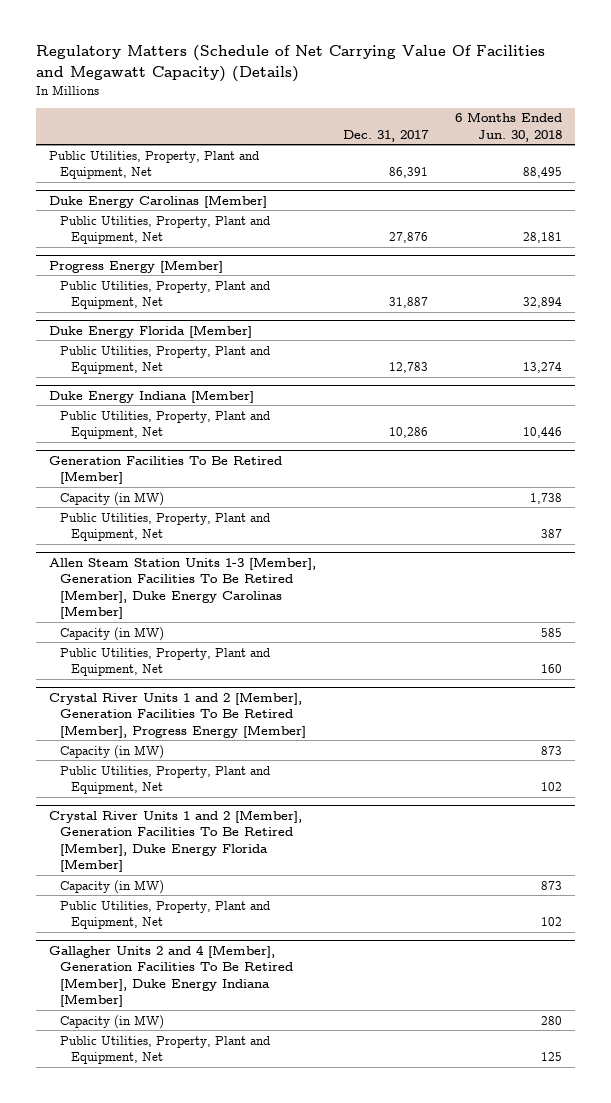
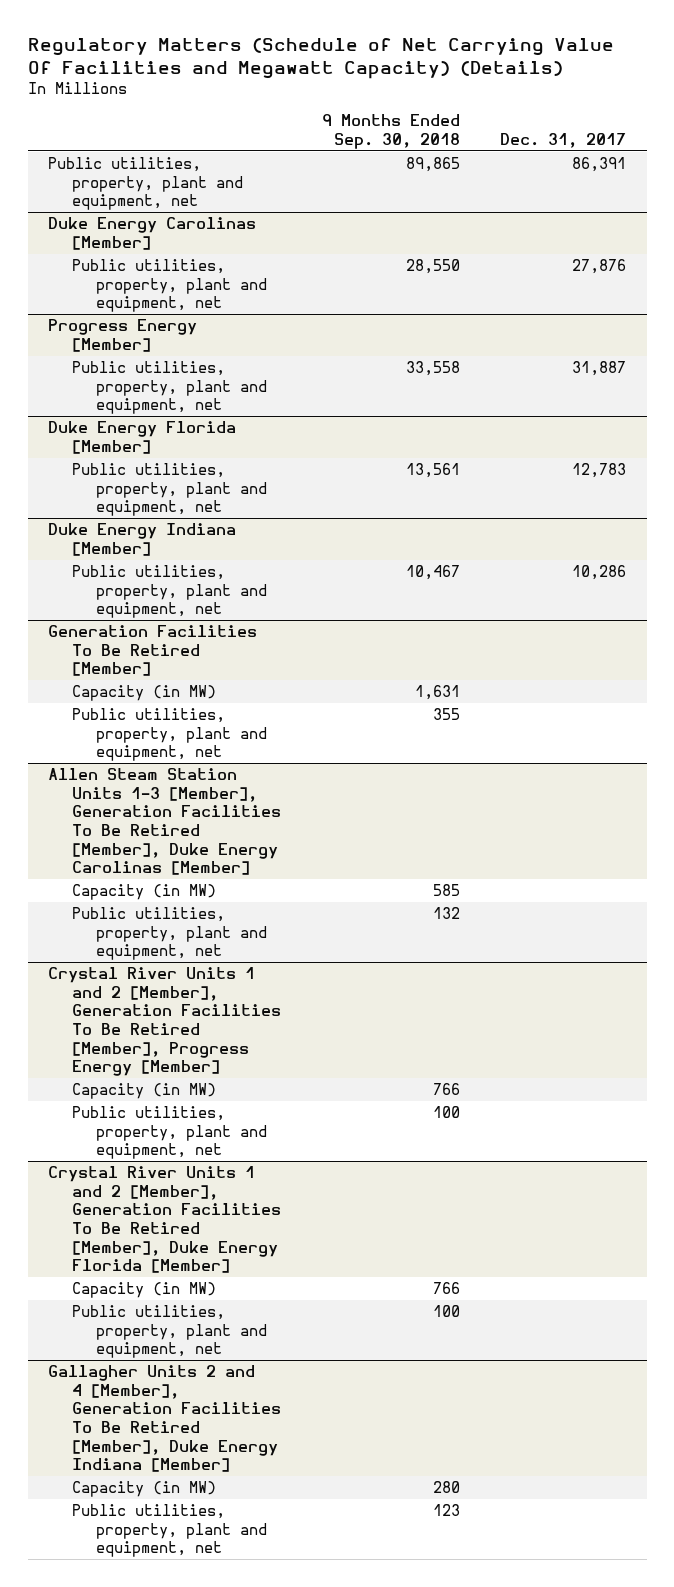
[454,112,562,142] 6 Months Ended Jun. 30, 2018 -> none
none -> [321,114,460,149] 9 Months Ended Sep. 30, 2018
[49,150,260,180] Public Utilities, Property, Plant and Equipment, Net -> [47,157,243,211] Public utilities, property, plant and equipment, net
[60,215,271,245] Public Utilities, Property, Plant and Equipment, Net -> [71,259,267,313] Public utilities, property, plant and equipment, net
[60,280,271,310] Public Utilities, Property, Plant and Equipment, Net -> [71,361,267,415] Public utilities, property, plant and equipment, net
[60,345,271,375] Public Utilities, Property, Plant and Equipment, Net -> [71,463,267,517] Public utilities, property, plant and equipment, net
[60,410,271,440] Public Utilities, Property, Plant and Equipment, Net -> [71,565,267,619] Public utilities, property, plant and equipment, net
[60,512,271,542] Public Utilities, Property, Plant and Equipment, Net -> [71,708,267,762] Public utilities, property, plant and equipment, net
[60,647,271,677] Public Utilities, Property, Plant and Equipment, Net -> [71,907,267,961] Public utilities, property, plant and equipment, net
[60,765,271,795] Public Utilities, Property, Plant and Equipment, Net -> [71,1106,267,1160] Public utilities, property, plant and equipment, net
[60,900,271,930] Public Utilities, Property, Plant and Equipment, Net -> [71,1305,267,1359] Public utilities, property, plant and equipment, net
[60,1035,271,1065] Public Utilities, Property, Plant and Equipment, Net -> [71,1504,267,1558] Public utilities, property, plant and equipment, net

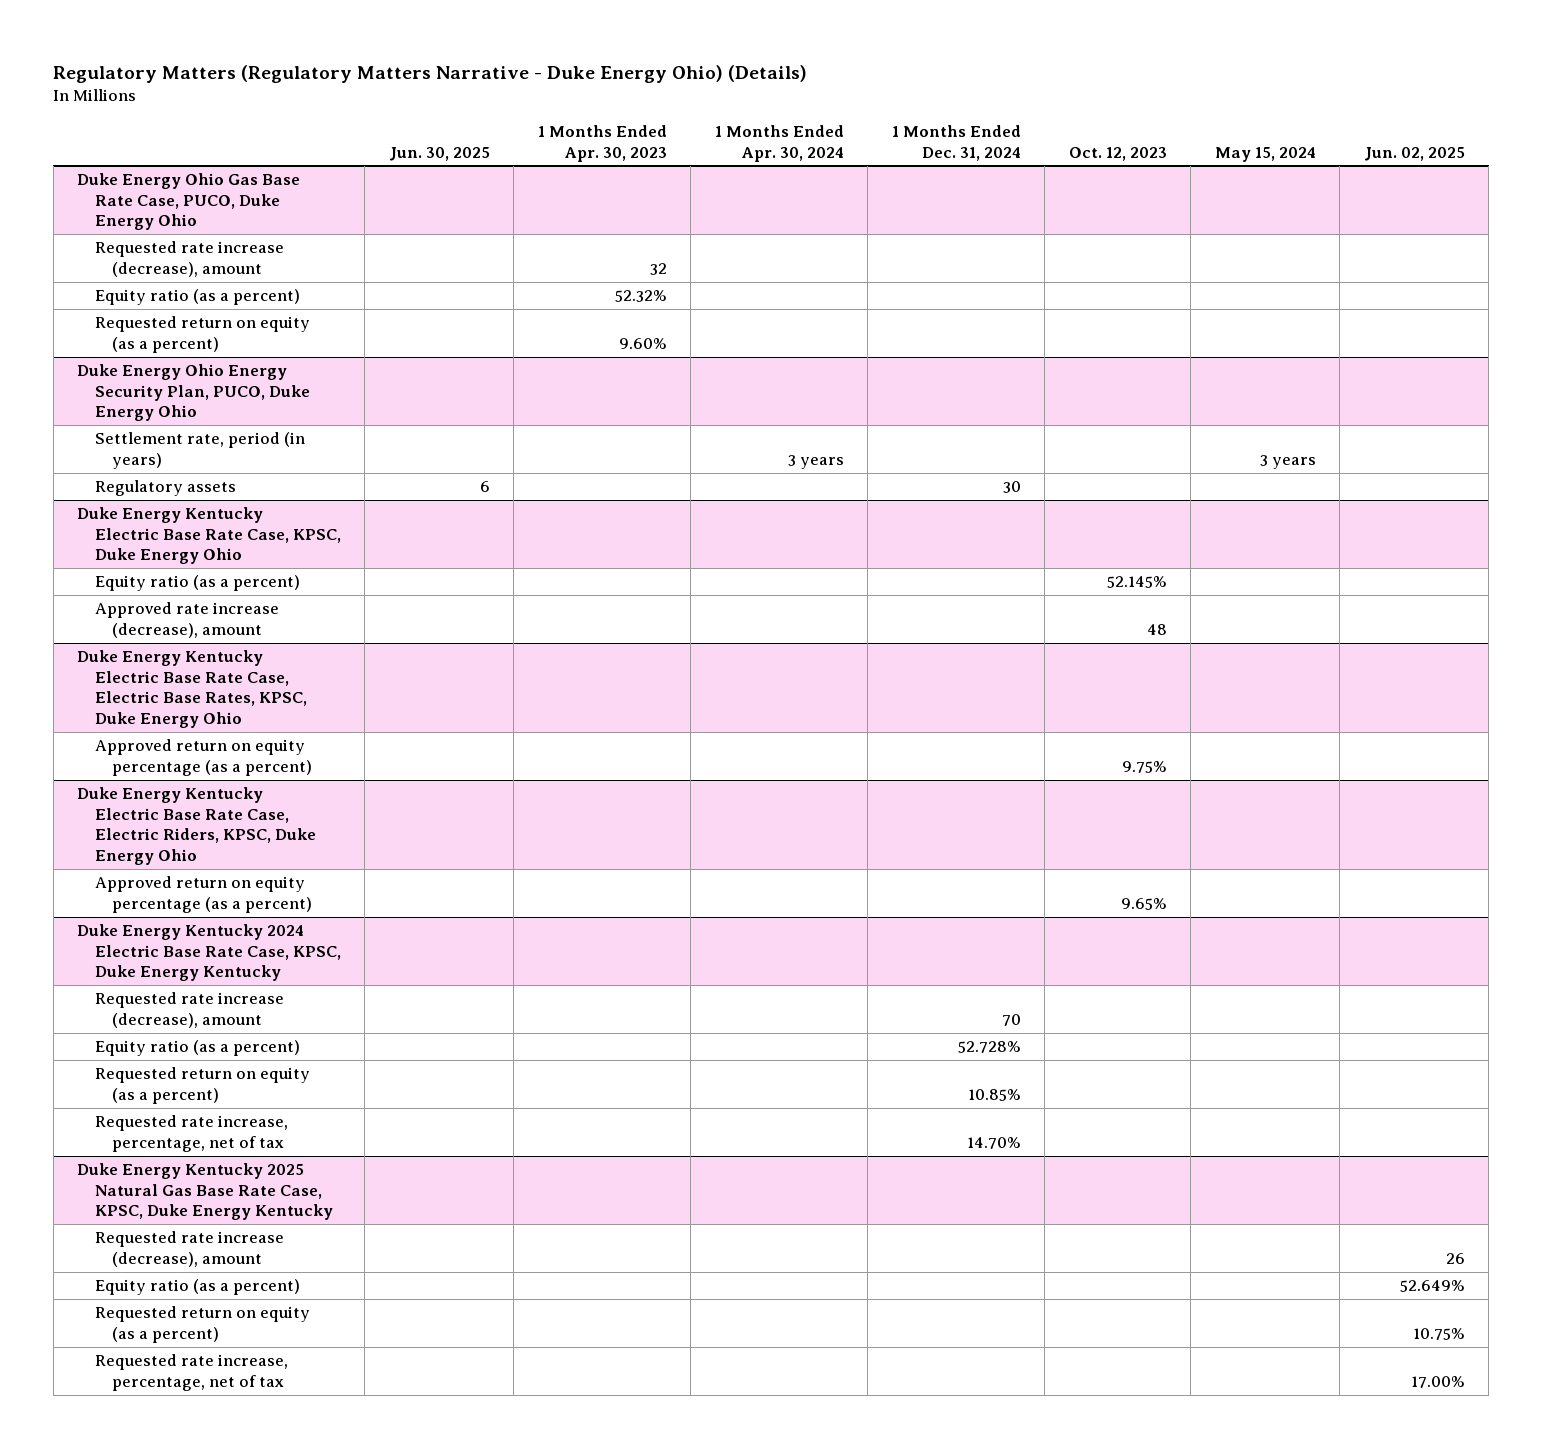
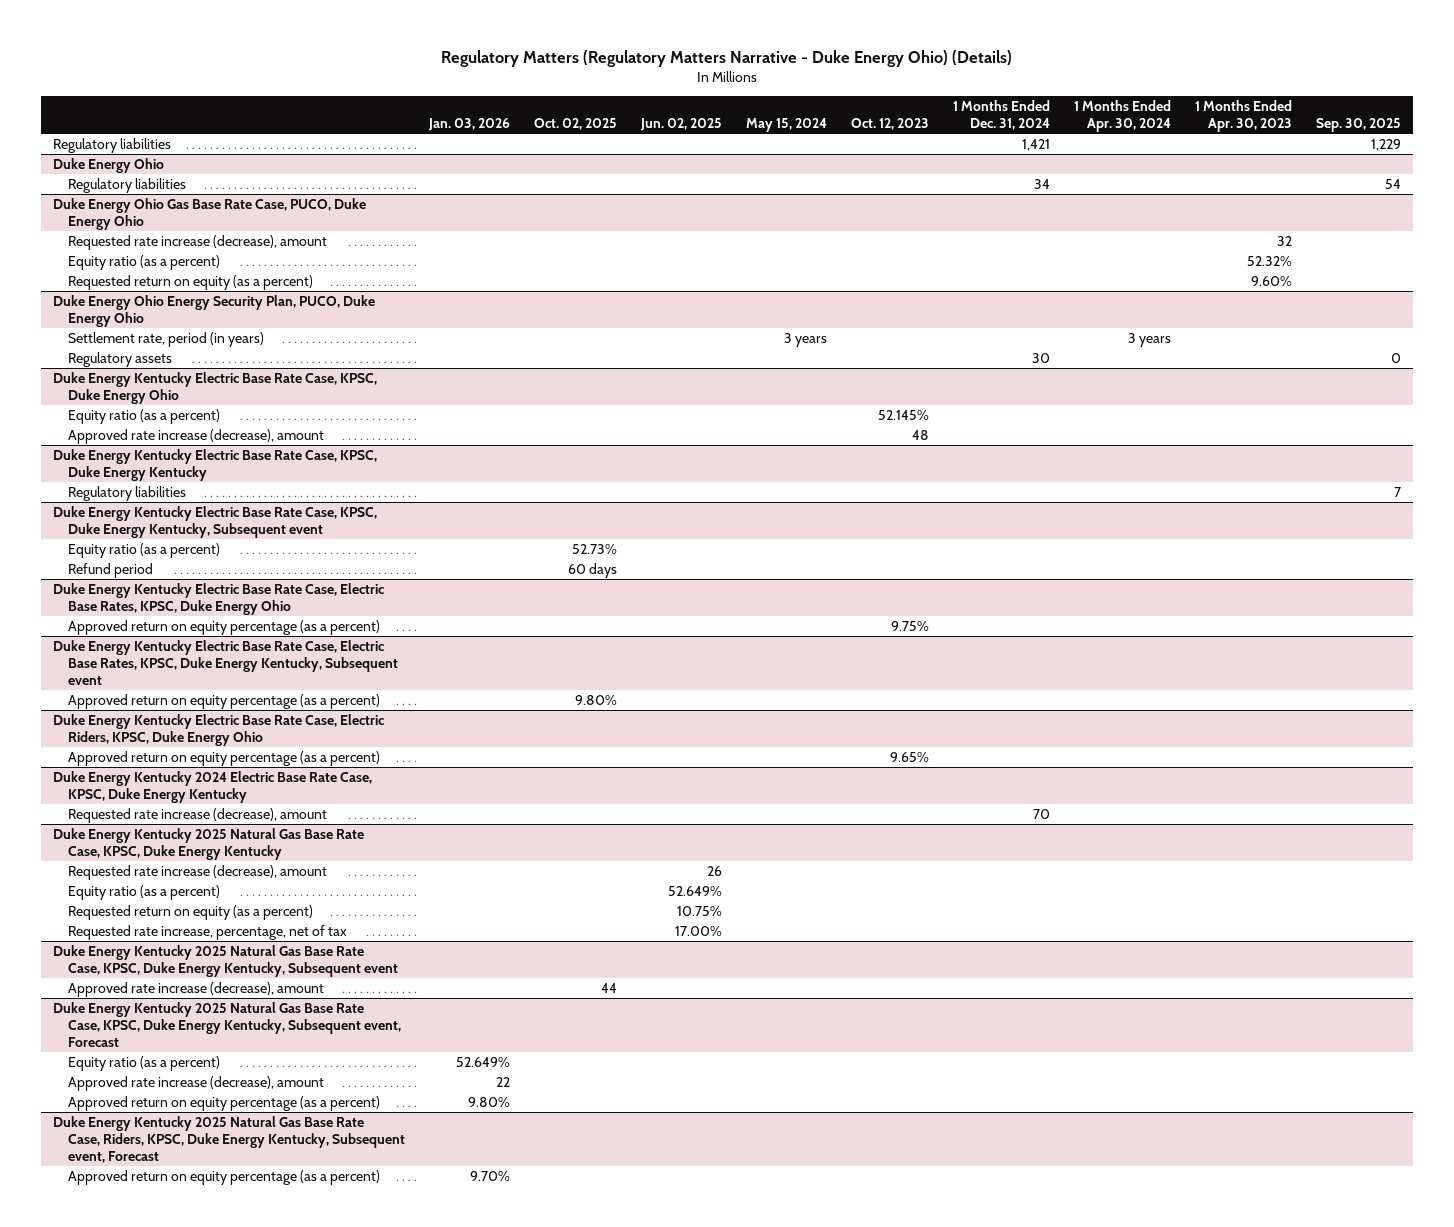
[388,146,490,161] Jun. 30, 2025 -> none
none -> [428,118,511,132] Jan. 03, 2026
none -> [534,118,618,131] Oct. 02, 2025
none -> [1315,118,1401,133] Sep. 30, 2025
none -> [52,138,171,154] Regulatory liabilities
none -> [52,158,164,174] Duke Energy Ohio
none -> [68,178,187,194] Regulatory liabilities
none -> [52,449,377,481] Duke Energy Kentucky Electric Base Rate Case, KPSC, Duke Energy Kentucky
none -> [68,486,187,502] Regulatory liabilities
none -> [52,506,377,538] Duke Energy Kentucky Electric Base Rate Case, KPSC, Duke Energy Kentucky, Subsequent event
none -> [68,543,221,559] Equity ratio (as a percent)
none -> [68,563,154,579] Refund period
none -> [52,640,399,685] Duke Energy Kentucky Electric Base Rate Case, Electric Base Rates, KPSC, Duke Energy Kentucky, Subsequent event
none -> [68,694,381,710] Approved return on equity percentage (as a percent)
[94,1040,300,1057] Equity ratio (as a percent) -> none
[94,1067,310,1104] Requested return on equity (as a percent) -> none
[94,1115,288,1152] Requested rate increase, percentage, net of tax -> none
none -> [52,945,399,977] Duke Energy Kentucky 2025 Natural Gas Base Rate Case, KPSC, Duke Energy Kentucky, Subsequent event
none -> [68,982,325,998] Approved rate increase (decrease), amount
none -> [52,1002,402,1047] Duke Energy Kentucky 2025 Natural Gas Base Rate Case, KPSC, Duke Energy Kentucky, Subsequent event, Forecast
none -> [68,1056,221,1072] Equity ratio (as a percent)
none -> [68,1076,325,1092] Approved rate increase (decrease), amount
none -> [68,1096,381,1112] Approved return on equity percentage (as a percent)
none -> [52,1116,406,1163] Duke Energy Kentucky 2025 Natural Gas Base Rate Case, Riders, KPSC, Duke Energy Kentucky, Subsequent event, Forecast
none -> [68,1170,381,1186] Approved return on equity percentage (as a percent)

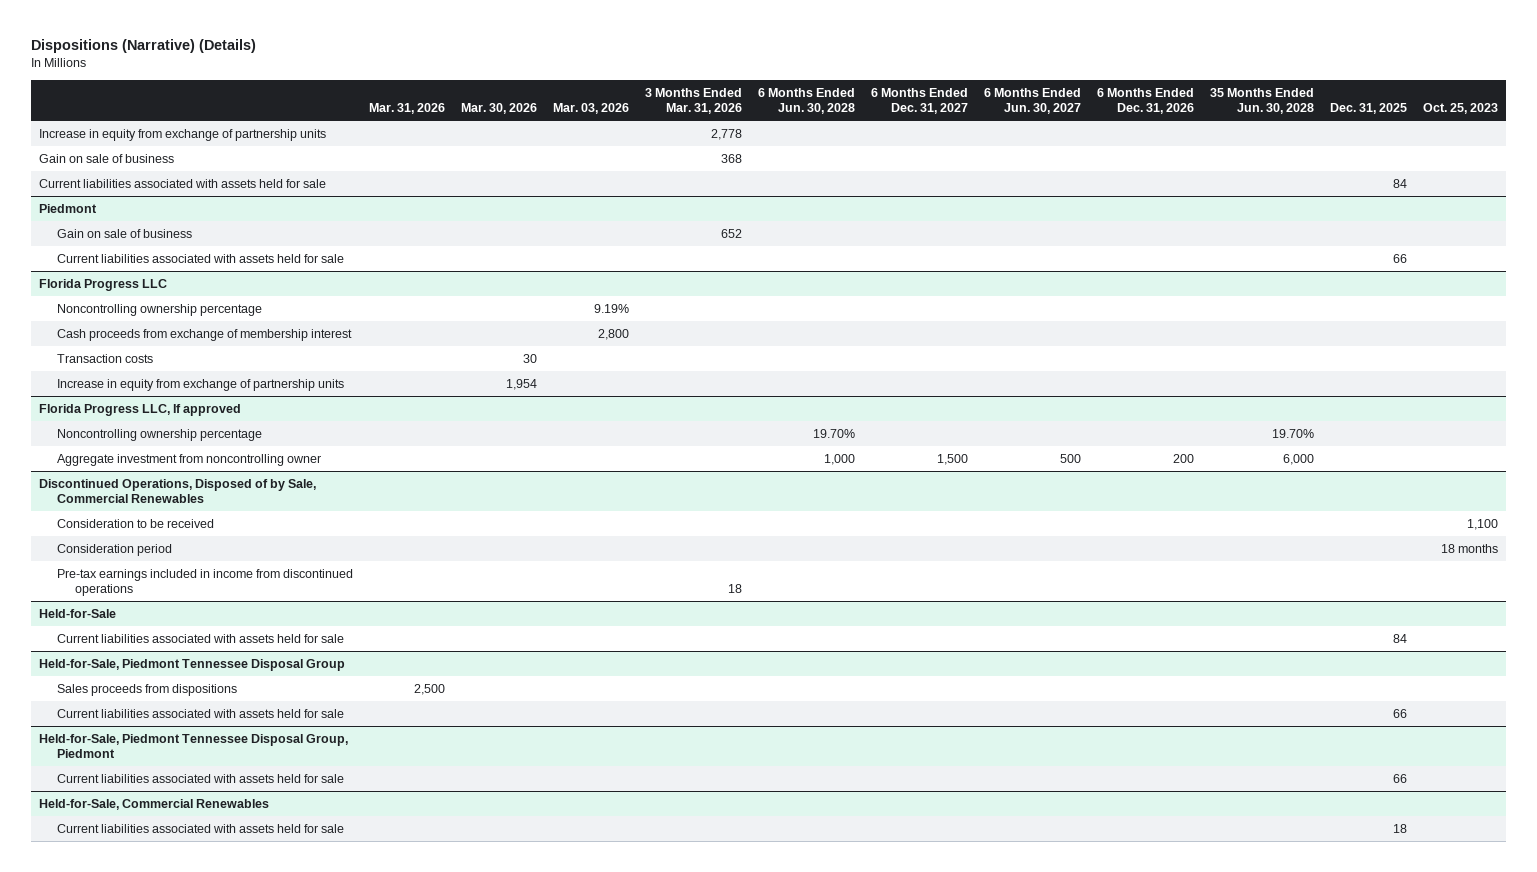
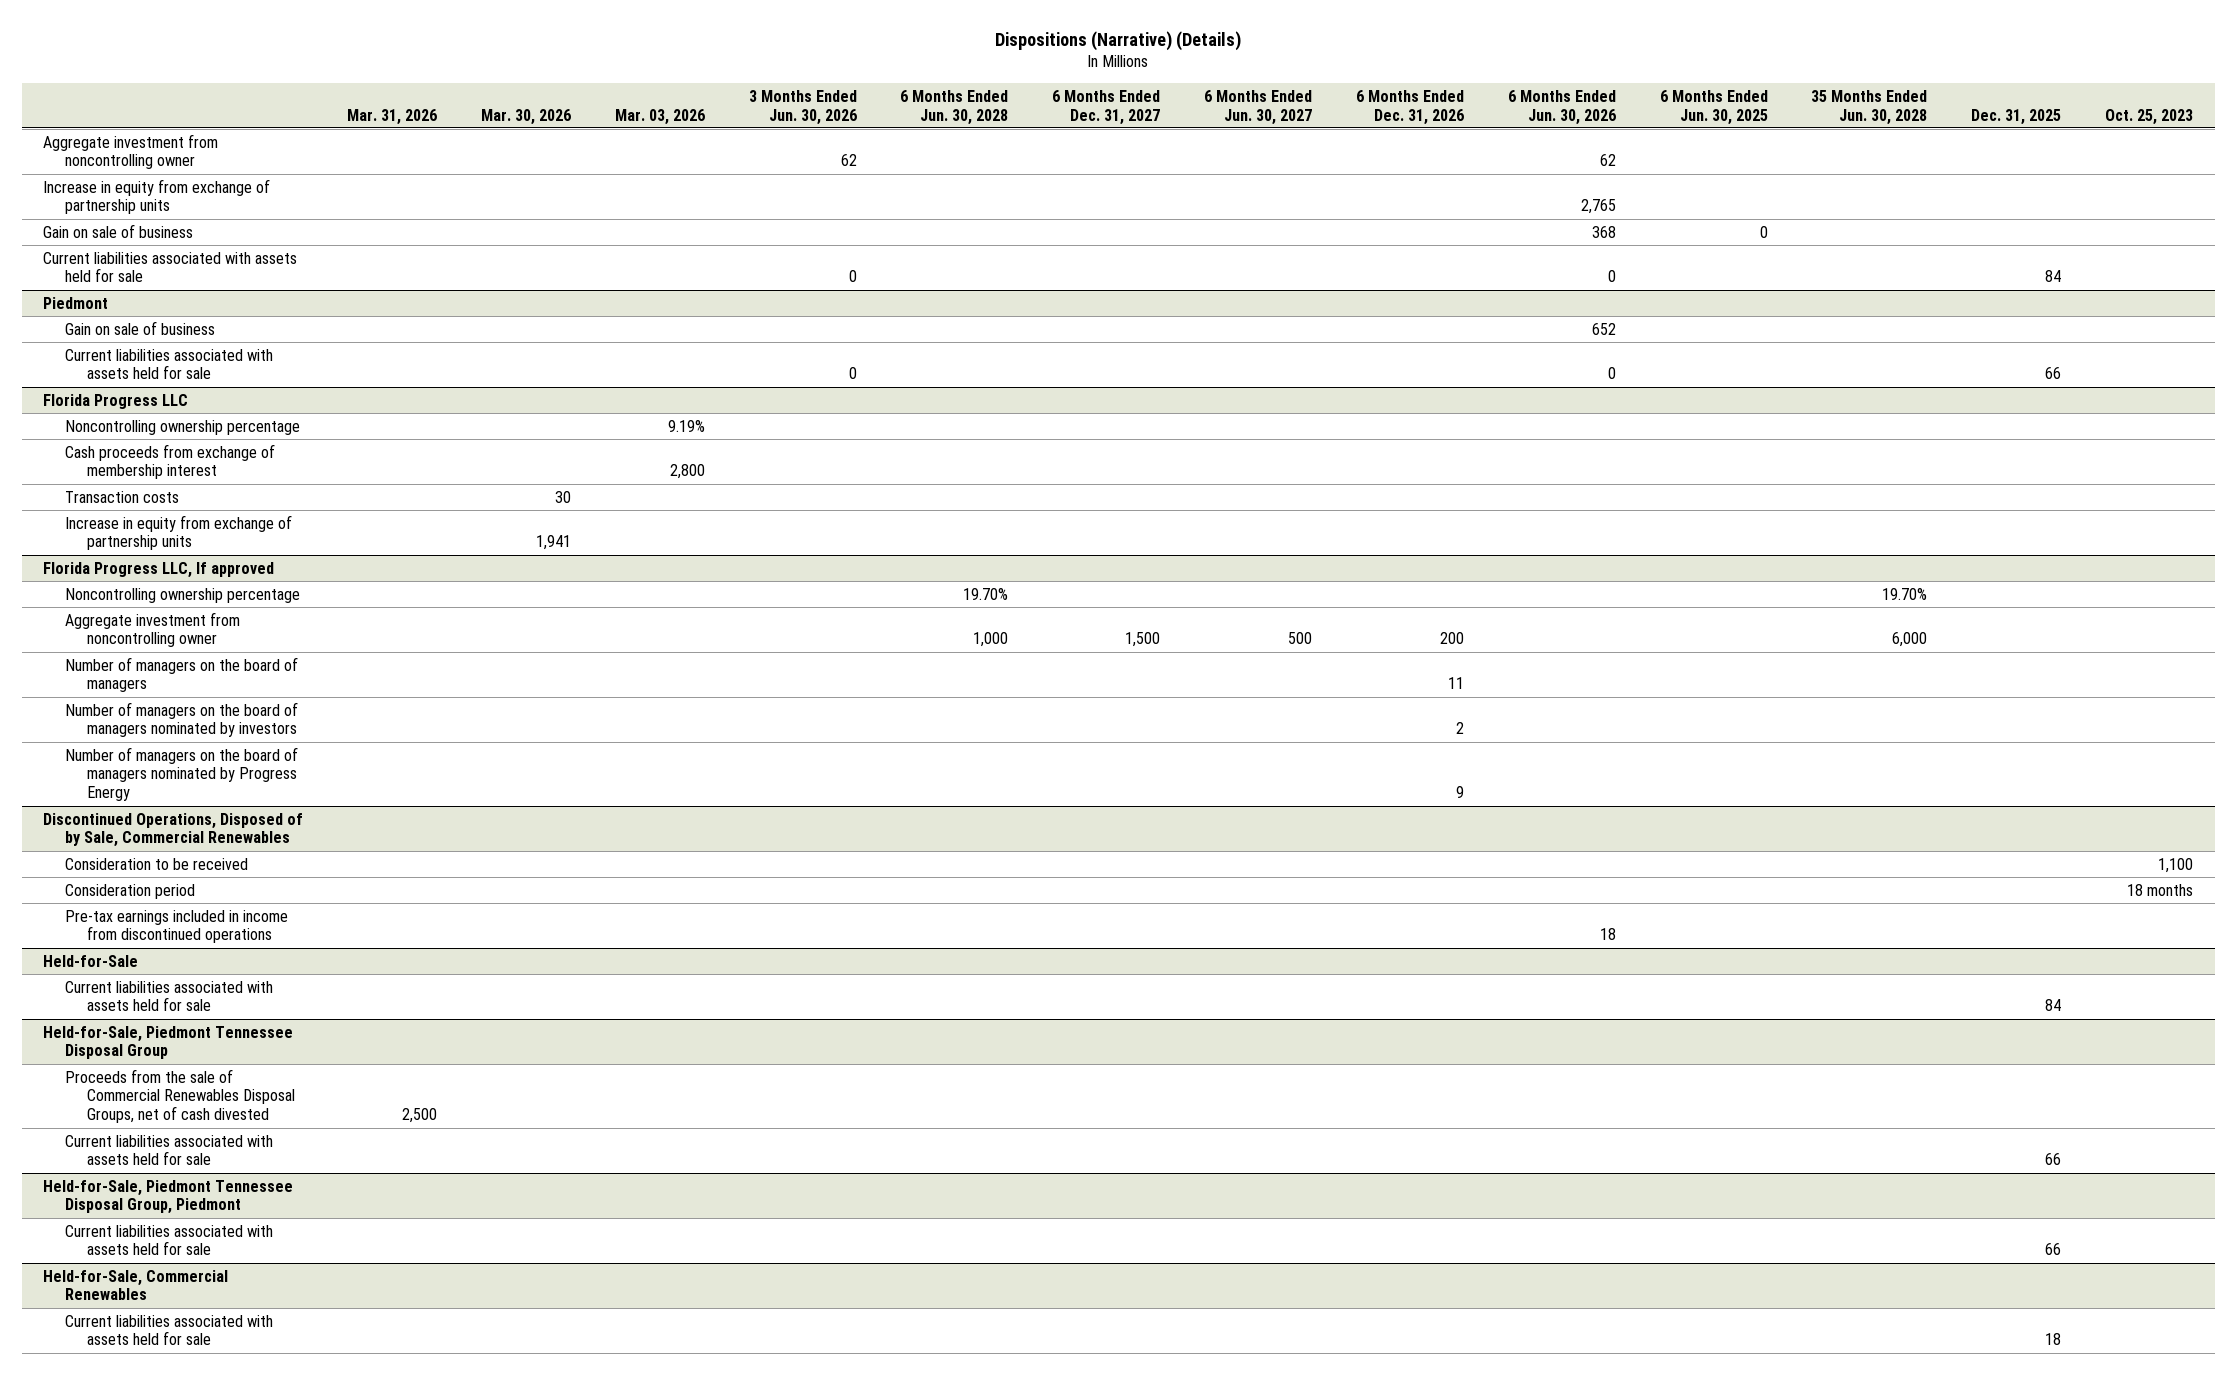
[644,87,742,115] 3 Months Ended Mar. 31, 2026 -> none
none -> [748,89,857,125] 3 Months Ended Jun. 30, 2026
none -> [1507,89,1616,125] 6 Months Ended Jun. 30, 2026
none -> [1659,89,1768,125] 6 Months Ended Jun. 30, 2025
none -> [43,133,219,170] Aggregate investment from noncontrolling owner
[505,378,537,390] 1,954 -> [536,535,572,551] 1,941
none -> [65,656,299,693] Number of managers on the board of managers
none -> [65,701,299,738] Number of managers on the board of managers nominated by investors
none -> [65,746,299,802] Number of managers on the board of managers nominated by Progress Energy
[56,683,237,696] Sales proceeds from dispositions -> [65,1068,296,1124] Proceeds from the sale of Commercial Renewables Disposal Groups, net of cash divested

